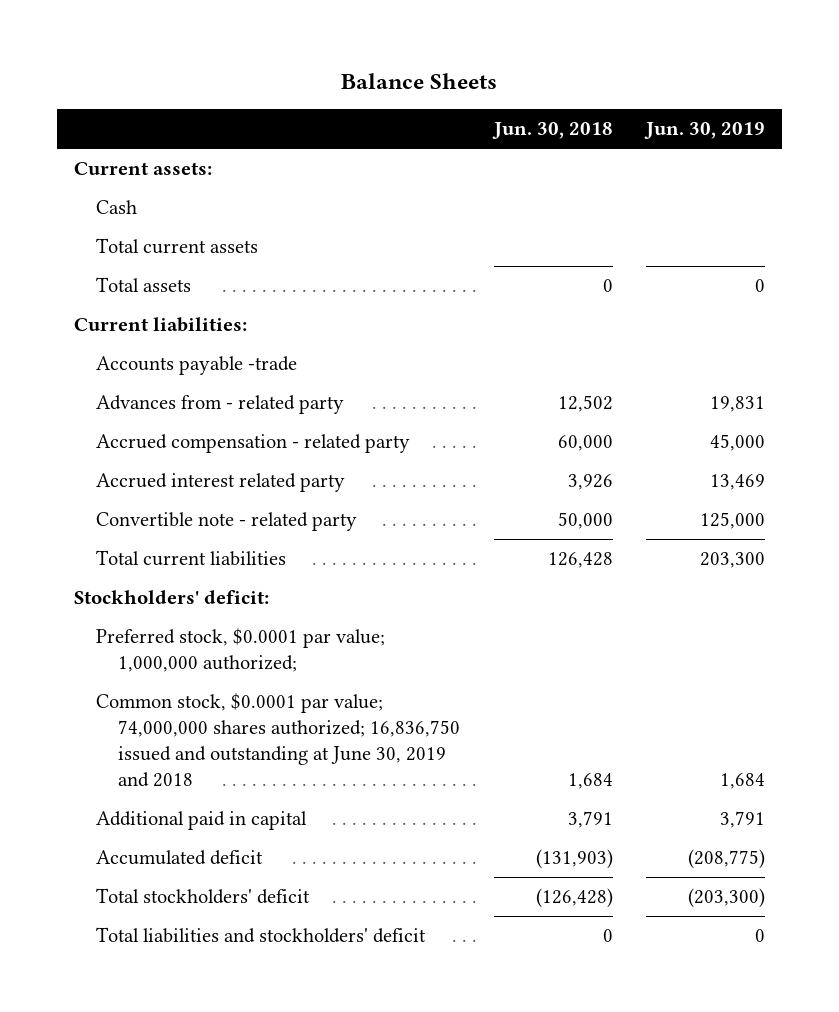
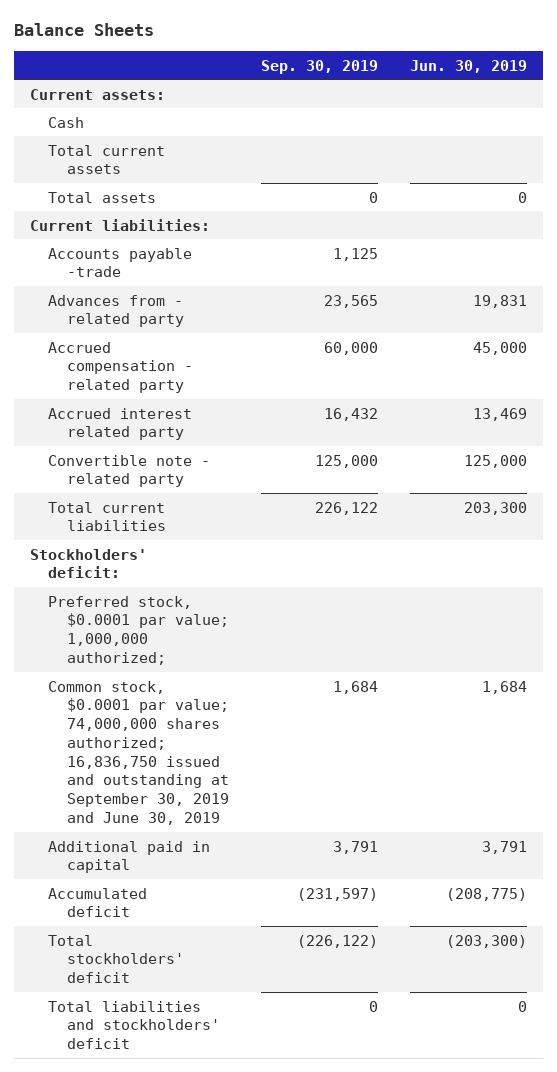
[491,122,613,140] Jun. 30, 2018 -> none
none -> [260,59,378,74] Sep. 30, 2019
[96,693,461,787] Common stock, $0.0001 par value; 74,000,000 shares authorized; 16,836,750 issued and outstanding at June 30, 2019 and 2018 -> [48,680,229,825] Common stock, $0.0001 par value; 74,000,000 shares authorized; 16,836,750 issued and outstanding at September 30, 2019 and June 30, 2019

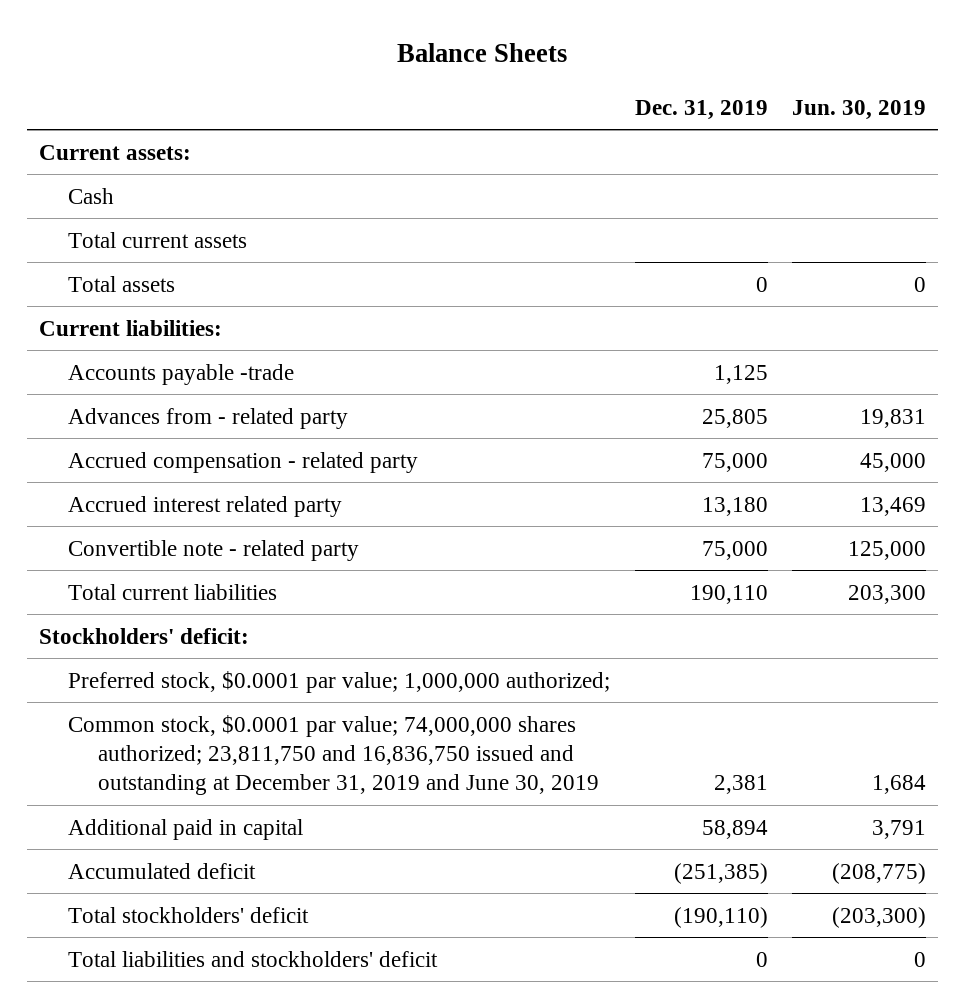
[260,59,378,74] Sep. 30, 2019 -> none
none -> [634,99,768,120] Dec. 31, 2019
[48,680,229,825] Common stock, $0.0001 par value; 74,000,000 shares authorized; 16,836,750 issued and outstanding at September 30, 2019 and June 30, 2019 -> [68,714,600,796] Common stock, $0.0001 par value; 74,000,000 shares authorized; 23,811,750 and 16,836,750 issued and outstanding at December 31, 2019 and June 30, 2019

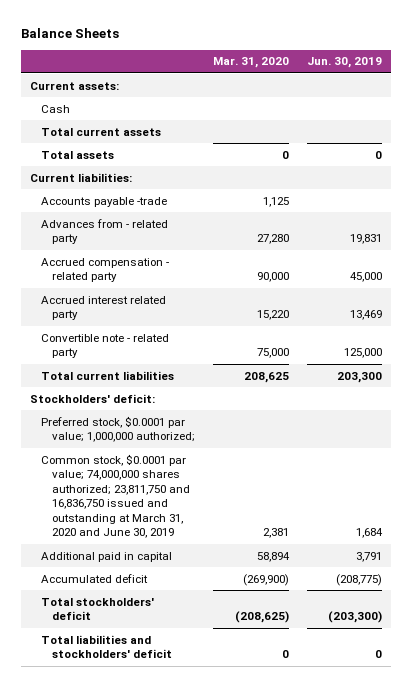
[634,99,768,120] Dec. 31, 2019 -> none
none -> [213,57,290,69] Mar. 31, 2020
[68,714,600,796] Common stock, $0.0001 par value; 74,000,000 shares authorized; 23,811,750 and 16,836,750 issued and outstanding at December 31, 2019 and June 30, 2019 -> [41,453,191,539] Common stock, $0.0001 par value; 74,000,000 shares authorized; 23,811,750 and 16,836,750 issued and outstanding at March 31, 2020 and June 30, 2019

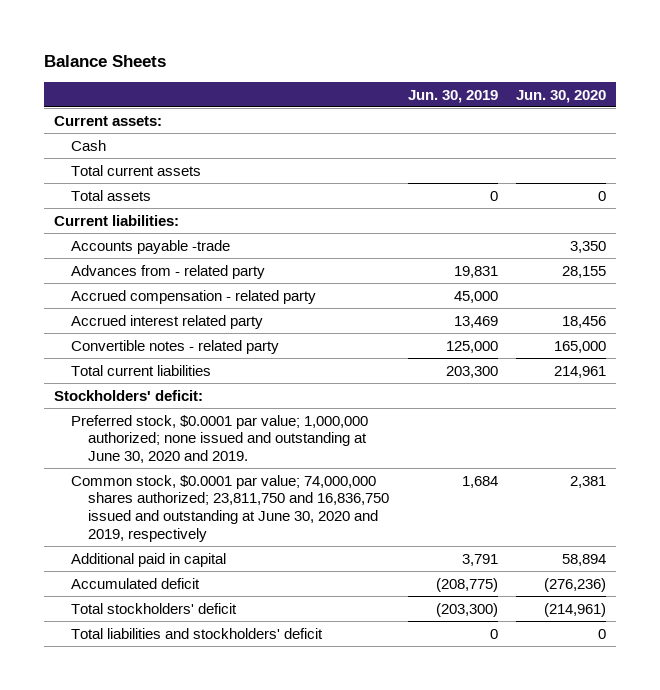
[213,57,290,69] Mar. 31, 2020 -> none
none -> [516,89,607,103] Jun. 30, 2020
[41,333,170,359] Convertible note - related party -> [70,339,279,354] Convertible notes - related party
[41,415,196,443] Preferred stock, $0.0001 par value; 1,000,000 authorized; -> [70,414,368,463] Preferred stock, $0.0001 par value; 1,000,000 authorized; none issued and outstanding at June 30, 2020 and 2019.
[41,453,191,539] Common stock, $0.0001 par value; 74,000,000 shares authorized; 23,811,750 and 16,836,750 issued and outstanding at March 31, 2020 and June 30, 2019 -> [70,474,389,542] Common stock, $0.0001 par value; 74,000,000 shares authorized; 23,811,750 and 16,836,750 issued and outstanding at June 30, 2020 and 2019, respectively

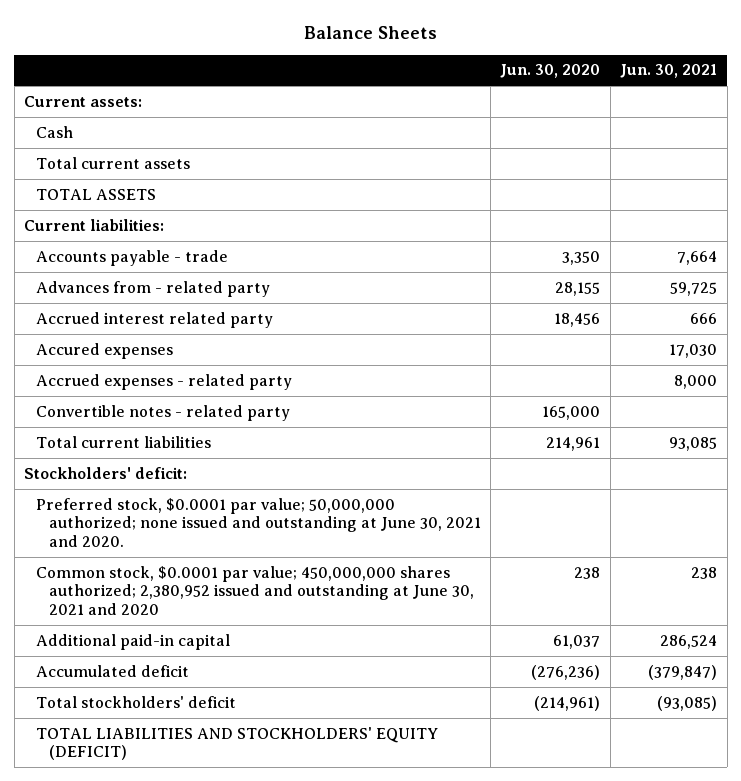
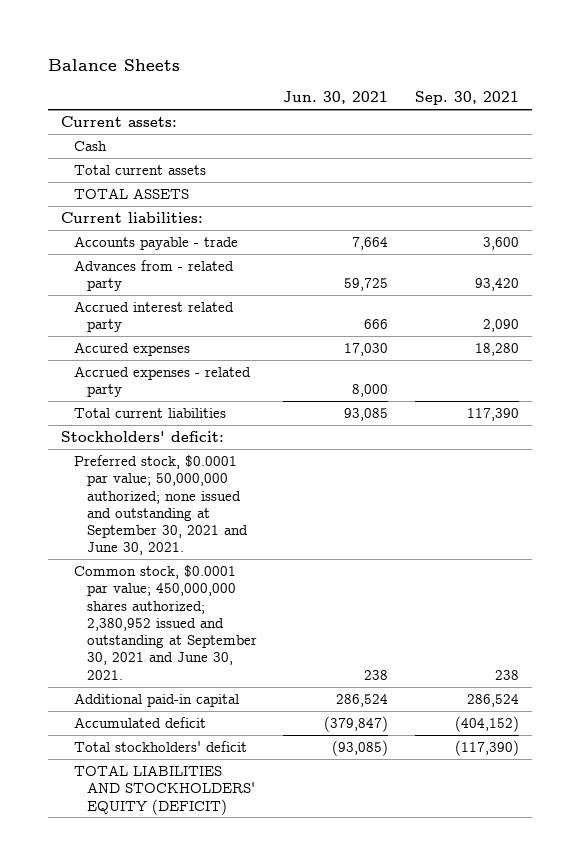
[500,64,601,79] Jun. 30, 2020 -> none
none -> [414,91,519,106] Sep. 30, 2021
[36,404,291,421] Convertible notes - related party -> none
[36,497,481,548] Preferred stock, $0.0001 par value; 50,000,000 authorized; none issued and outstanding at June 30, 2021 and 2020. -> [73,454,248,556] Preferred stock, $0.0001 par value; 50,000,000 authorized; none issued and outstanding at September 30, 2021 and June 30, 2021.
[36,565,474,616] Common stock, $0.0001 par value; 450,000,000 shares authorized; 2,380,952 issued and outstanding at June 30, 2021 and 2020 -> [73,564,257,680] Common stock, $0.0001 par value; 450,000,000 shares authorized; 2,380,952 issued and outstanding at September 30, 2021 and June 30, 2021.

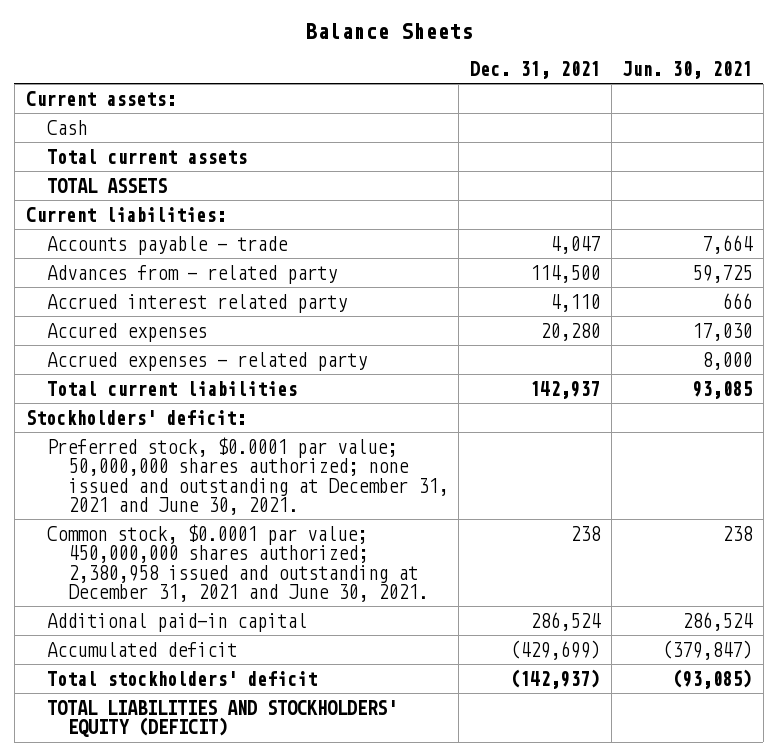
[414,91,519,106] Sep. 30, 2021 -> none
none -> [470,61,601,80] Dec. 31, 2021
[73,454,248,556] Preferred stock, $0.0001 par value; 50,000,000 authorized; none issued and outstanding at September 30, 2021 and June 30, 2021. -> [46,436,448,516] Preferred stock, $0.0001 par value; 50,000,000 shares authorized; none issued and outstanding at December 31, 2021 and June 30, 2021.
[73,564,257,680] Common stock, $0.0001 par value; 450,000,000 shares authorized; 2,380,952 issued and outstanding at September 30, 2021 and June 30, 2021. -> [46,523,428,603] Common stock, $0.0001 par value; 450,000,000 shares authorized; 2,380,958 issued and outstanding at December 31, 2021 and June 30, 2021.

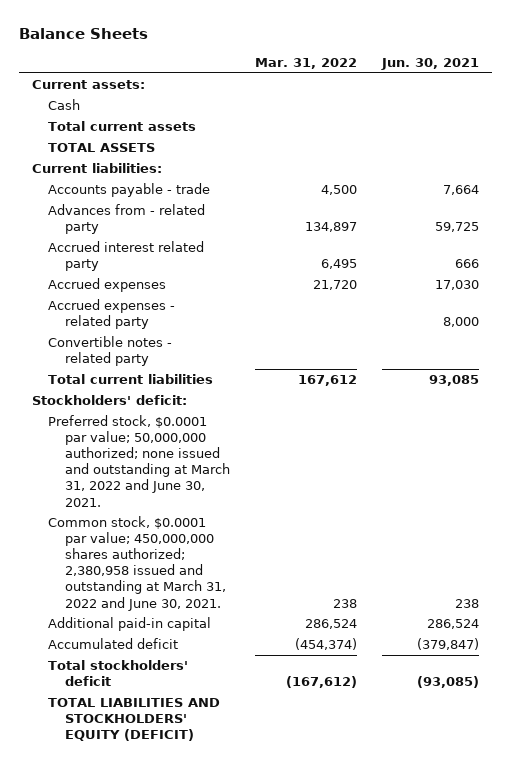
[470,61,601,80] Dec. 31, 2021 -> none
none -> [255,58,358,70] Mar. 31, 2022
[46,322,207,342] Accured expenses -> [48,278,167,293] Accrued expenses
none -> [48,336,173,367] Convertible notes - related party
[46,436,448,516] Preferred stock, $0.0001 par value; 50,000,000 shares authorized; none issued and outstanding at December 31, 2021 and June 30, 2021. -> [48,415,231,507] Preferred stock, $0.0001 par value; 50,000,000 authorized; none issued and outstanding at March 31, 2022 and June 30, 2021.
[46,523,428,603] Common stock, $0.0001 par value; 450,000,000 shares authorized; 2,380,958 issued and outstanding at December 31, 2021 and June 30, 2021. -> [48,516,227,611] Common stock, $0.0001 par value; 450,000,000 shares authorized; 2,380,958 issued and outstanding at March 31, 2022 and June 30, 2021.

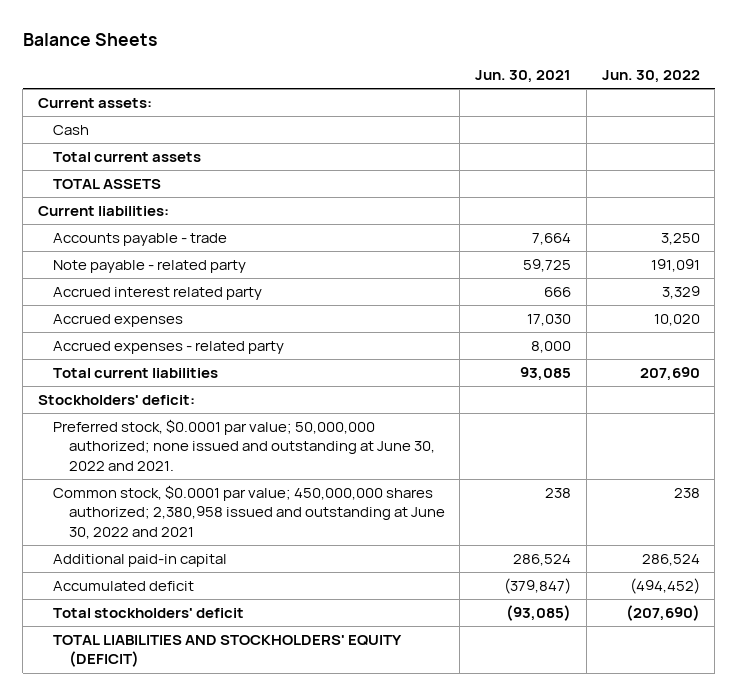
[255,58,358,70] Mar. 31, 2022 -> none
none -> [601,70,700,84] Jun. 30, 2022
[48,204,206,235] Advances from - related party -> [53,260,247,274] Note payable - related party
[48,336,173,367] Convertible notes - related party -> none
[48,415,231,507] Preferred stock, $0.0001 par value; 50,000,000 authorized; none issued and outstanding at March 31, 2022 and June 30, 2021. -> [53,419,435,471] Preferred stock, $0.0001 par value; 50,000,000 authorized; none issued and outstanding at June 30, 2022 and 2021.
[48,516,227,611] Common stock, $0.0001 par value; 450,000,000 shares authorized; 2,380,958 issued and outstanding at March 31, 2022 and June 30, 2021. -> [53,485,445,539] Common stock, $0.0001 par value; 450,000,000 shares authorized; 2,380,958 issued and outstanding at June 30, 2022 and 2021

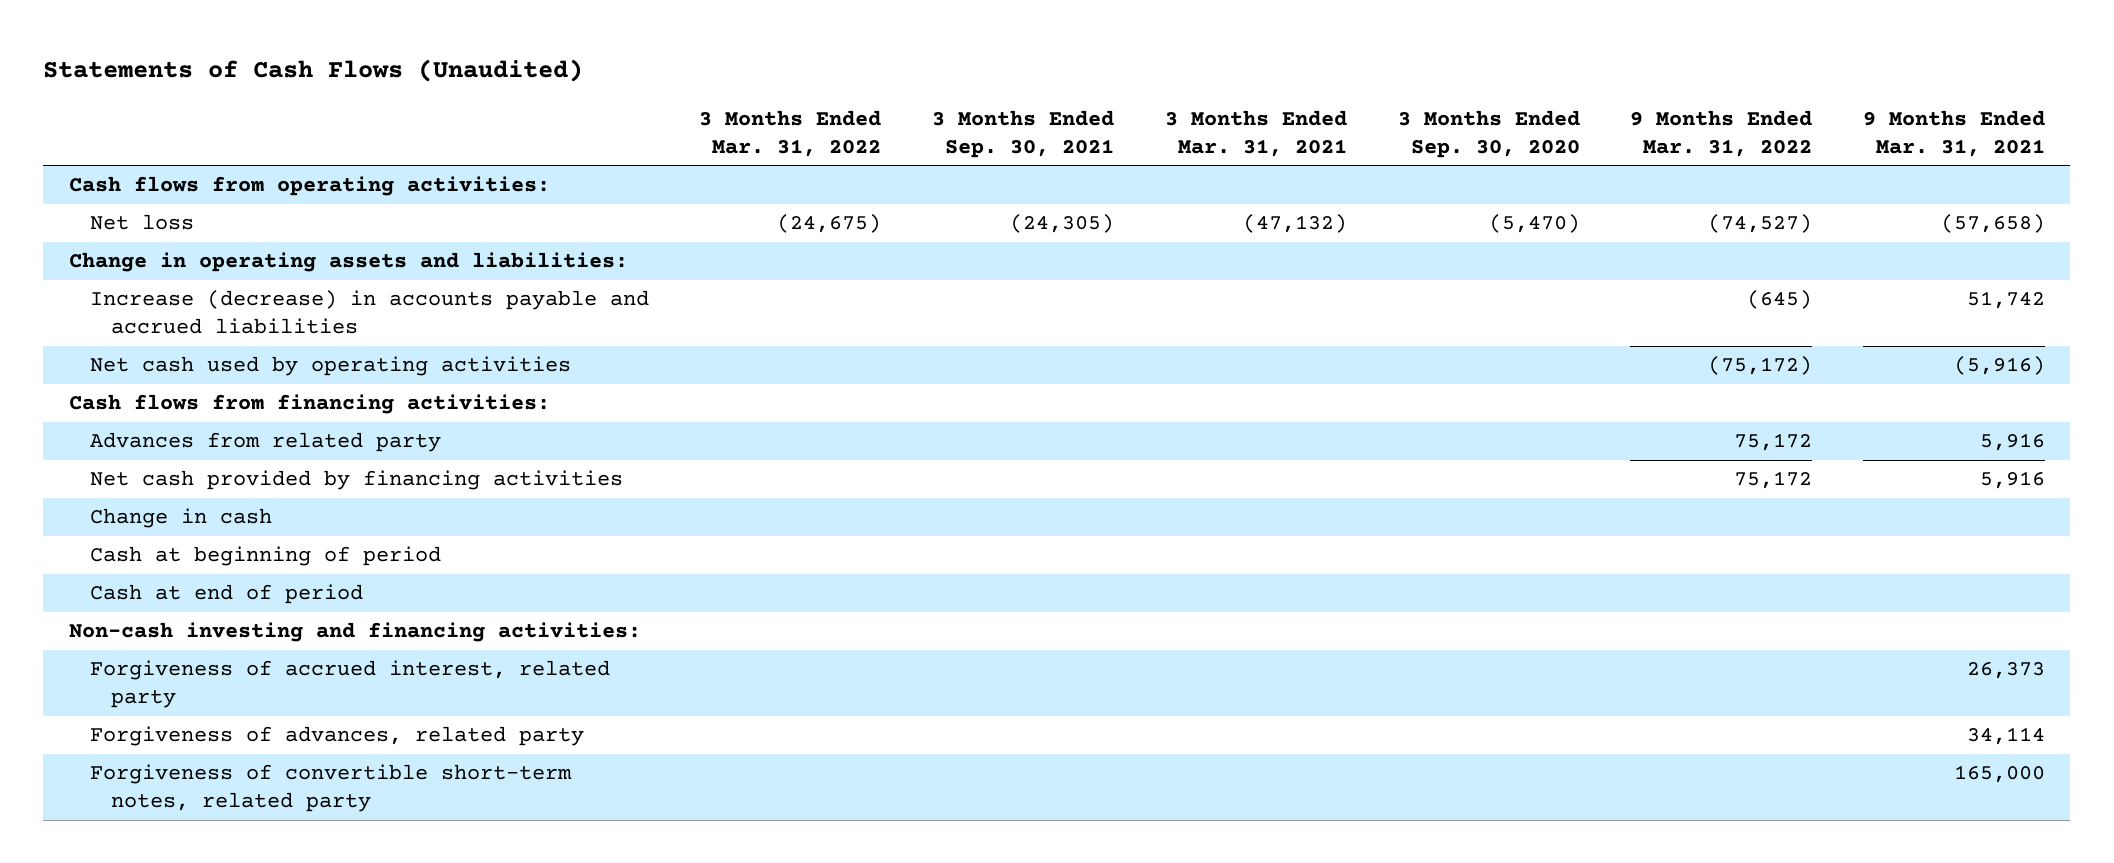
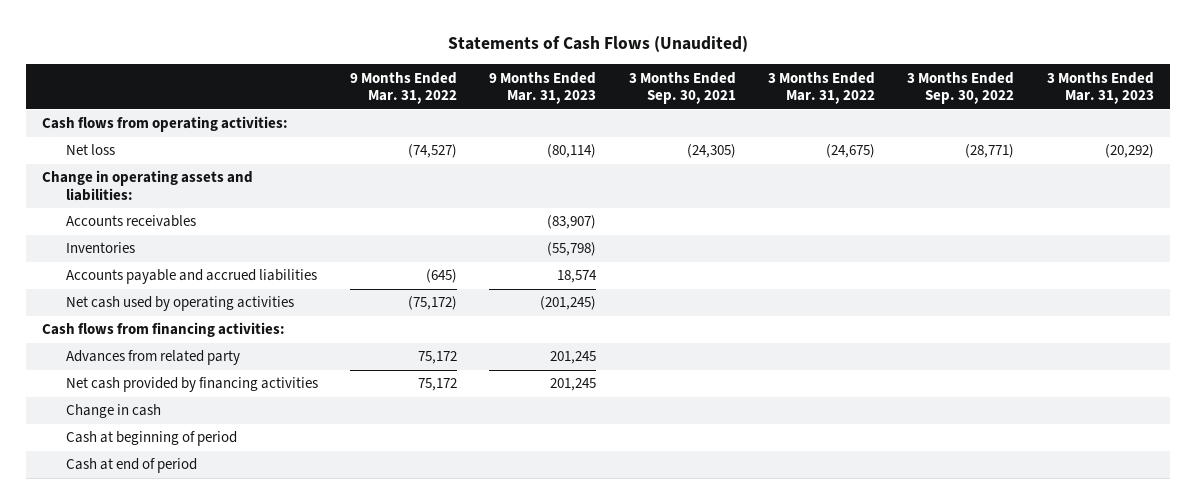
[1164,109,1347,157] 3 Months Ended Mar. 31, 2021 -> none
[1397,109,1580,158] 3 Months Ended Sep. 30, 2020 -> none
[1862,109,2045,157] 9 Months Ended Mar. 31, 2021 -> none
none -> [489,71,597,105] 9 Months Ended Mar. 31, 2023
none -> [907,71,1015,105] 3 Months Ended Sep. 30, 2022
none -> [1046,71,1154,105] 3 Months Ended Mar. 31, 2023
none -> [65,215,196,228] Accounts receivables
none -> [65,242,135,254] Inventories
[89,290,649,335] Increase (decrease) in accounts payable and accrued liabilities -> [65,269,317,285] Accounts payable and accrued liabilities
[68,622,641,643] Non-cash investing and financing activities: -> none
[89,660,610,709] Forgiveness of accrued interest, related party -> none
[89,726,584,747] Forgiveness of advances, related party -> none
[89,764,572,813] Forgiveness of convertible short-term notes, related party -> none

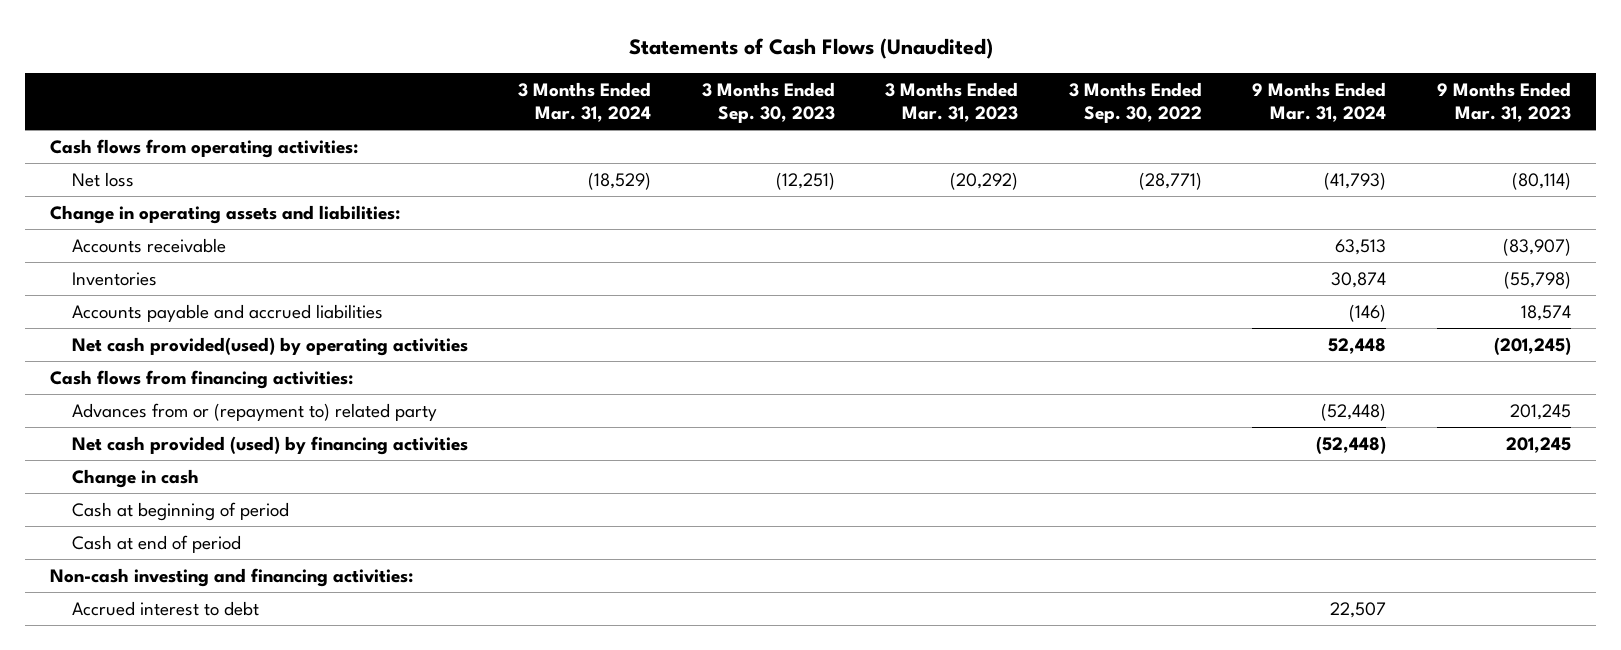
[349,71,457,105] 9 Months Ended Mar. 31, 2022 -> none
[628,71,736,105] 3 Months Ended Sep. 30, 2021 -> none
[767,71,875,105] 3 Months Ended Mar. 31, 2022 -> none
none -> [518,82,652,123] 3 Months Ended Mar. 31, 2024
none -> [701,82,835,124] 3 Months Ended Sep. 30, 2023
none -> [1252,82,1387,123] 9 Months Ended Mar. 31, 2024
[65,215,196,228] Accounts receivables -> [71,237,226,253] Accounts receivable
[65,296,294,312] Net cash used by operating activities -> [71,336,468,356] Net cash provided(used) by operating activities
[65,350,240,366] Advances from related party -> [71,402,437,421] Advances from or (repayment to) related party
[65,377,318,393] Net cash provided by financing activities -> [71,435,468,455] Net cash provided (used) by financing activities
none -> [50,567,414,587] Non-cash investing and financing activities:
none -> [71,600,259,616] Accrued interest to debt

